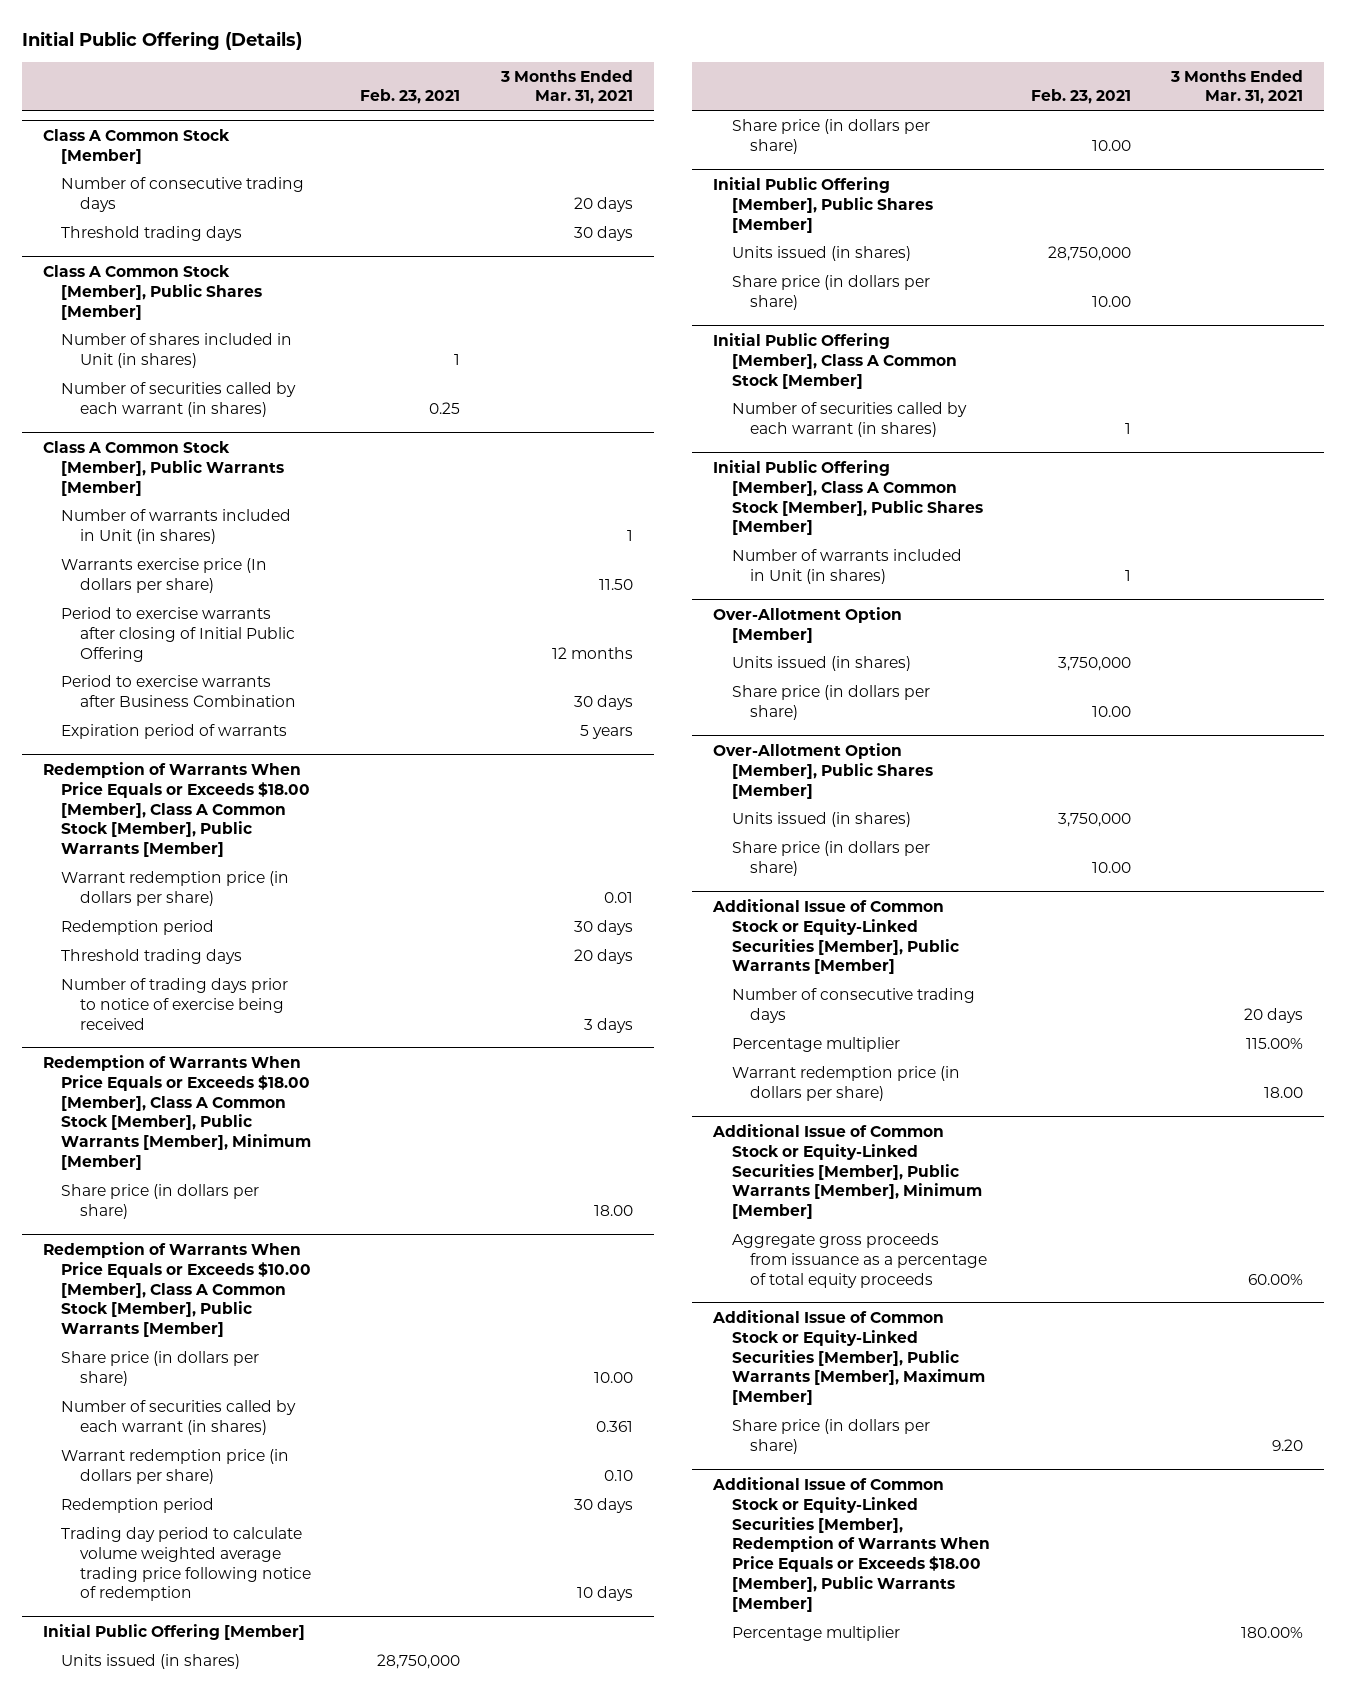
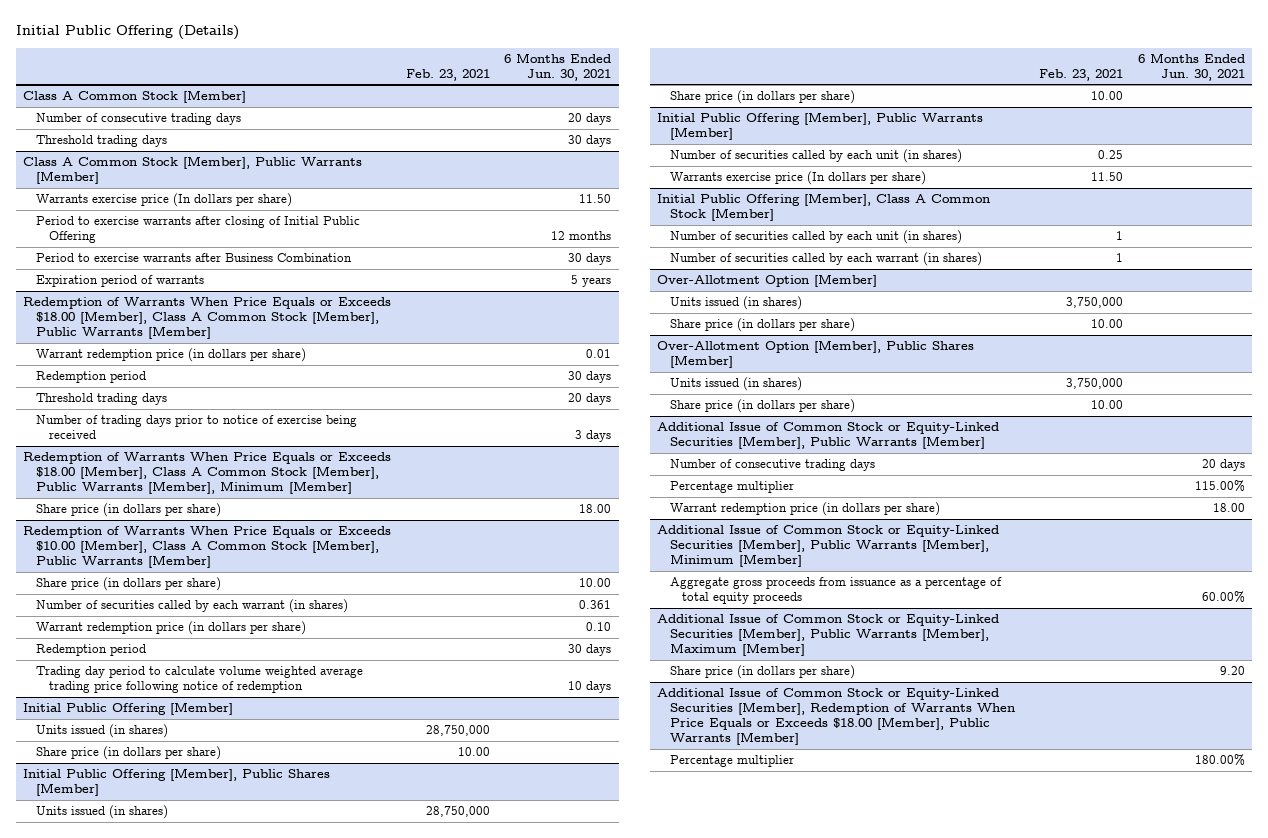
[500,69,634,105] 3 Months Ended Mar. 31, 2021 -> none
none -> [504,52,612,81] 6 Months Ended Jun. 30, 2021
[42,264,263,320] Class A Common Stock [Member], Public Shares [Member] -> none
[61,332,293,368] Number of shares included in Unit (in shares) -> none
[61,381,297,417] Number of securities called by each warrant (in shares) -> none
[61,508,292,544] Number of warrants included in Unit (in shares) -> none
none -> [656,112,983,141] Initial Public Offering [Member], Public Warrants [Member]
none -> [669,149,962,164] Number of securities called by each unit (in shares)
none -> [669,171,926,186] Warrants exercise price (In dollars per share)
none -> [669,230,962,245] Number of securities called by each unit (in shares)
[712,459,983,536] Initial Public Offering [Member], Class A Common Stock [Member], Public Shares [Member] -> none
[731,548,962,584] Number of warrants included in Unit (in shares) -> none

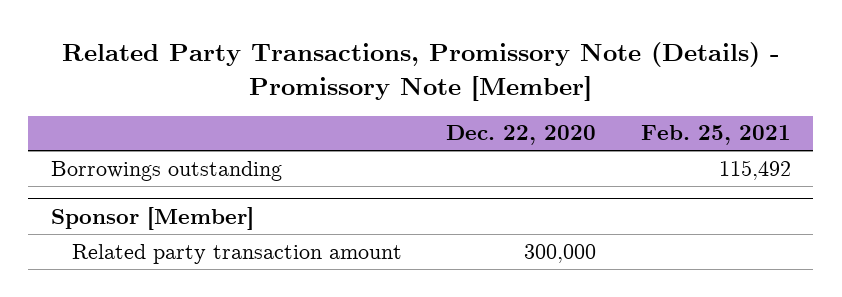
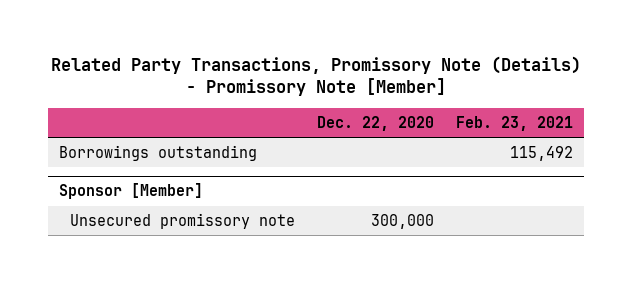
[641,125,792,146] Feb. 25, 2021 -> none
none -> [455,116,573,132] Feb. 23, 2021
[71,243,402,264] Related party transaction amount -> none
none -> [69,212,295,229] Unsecured promissory note

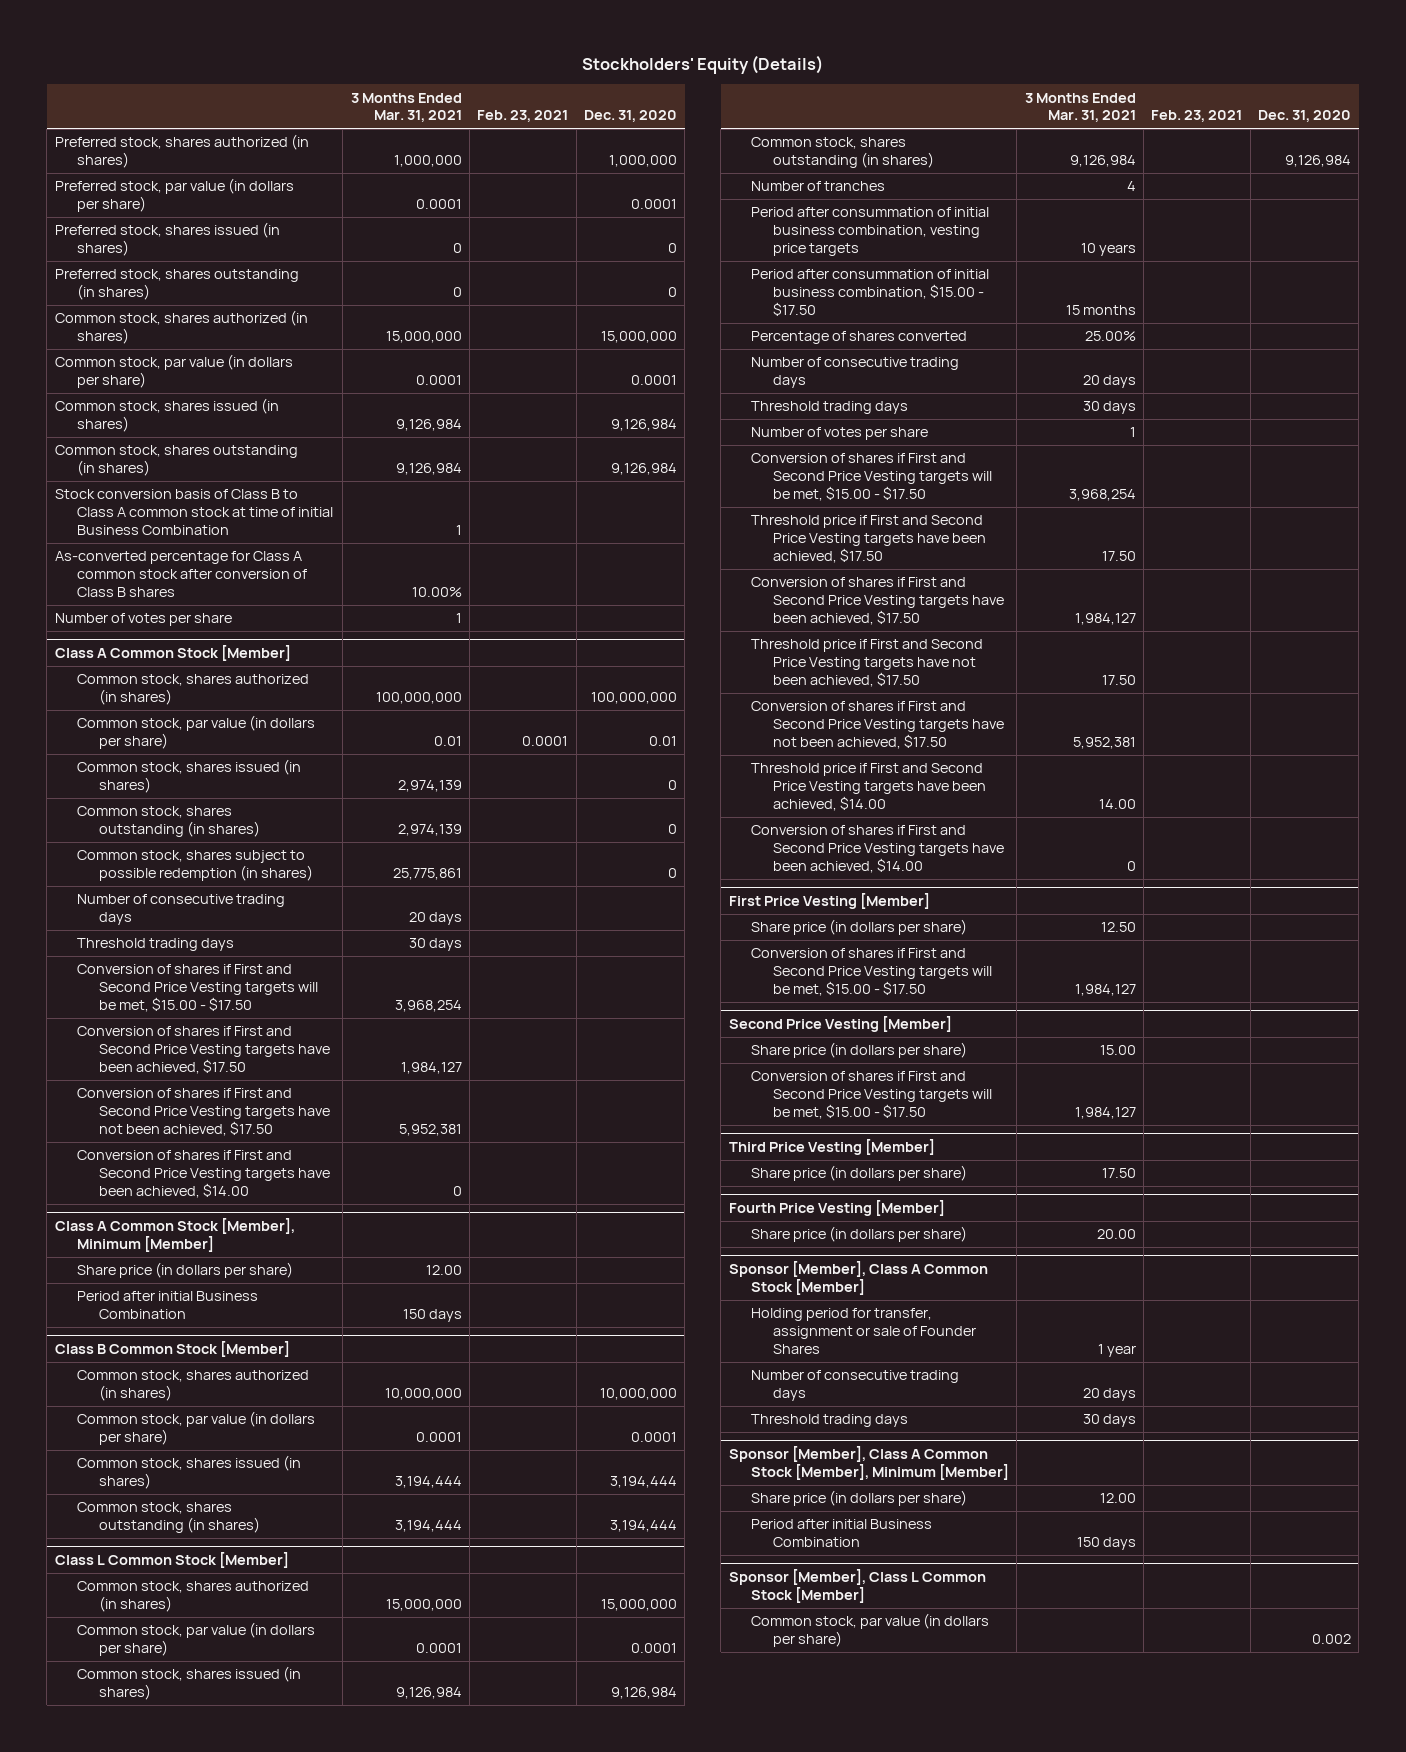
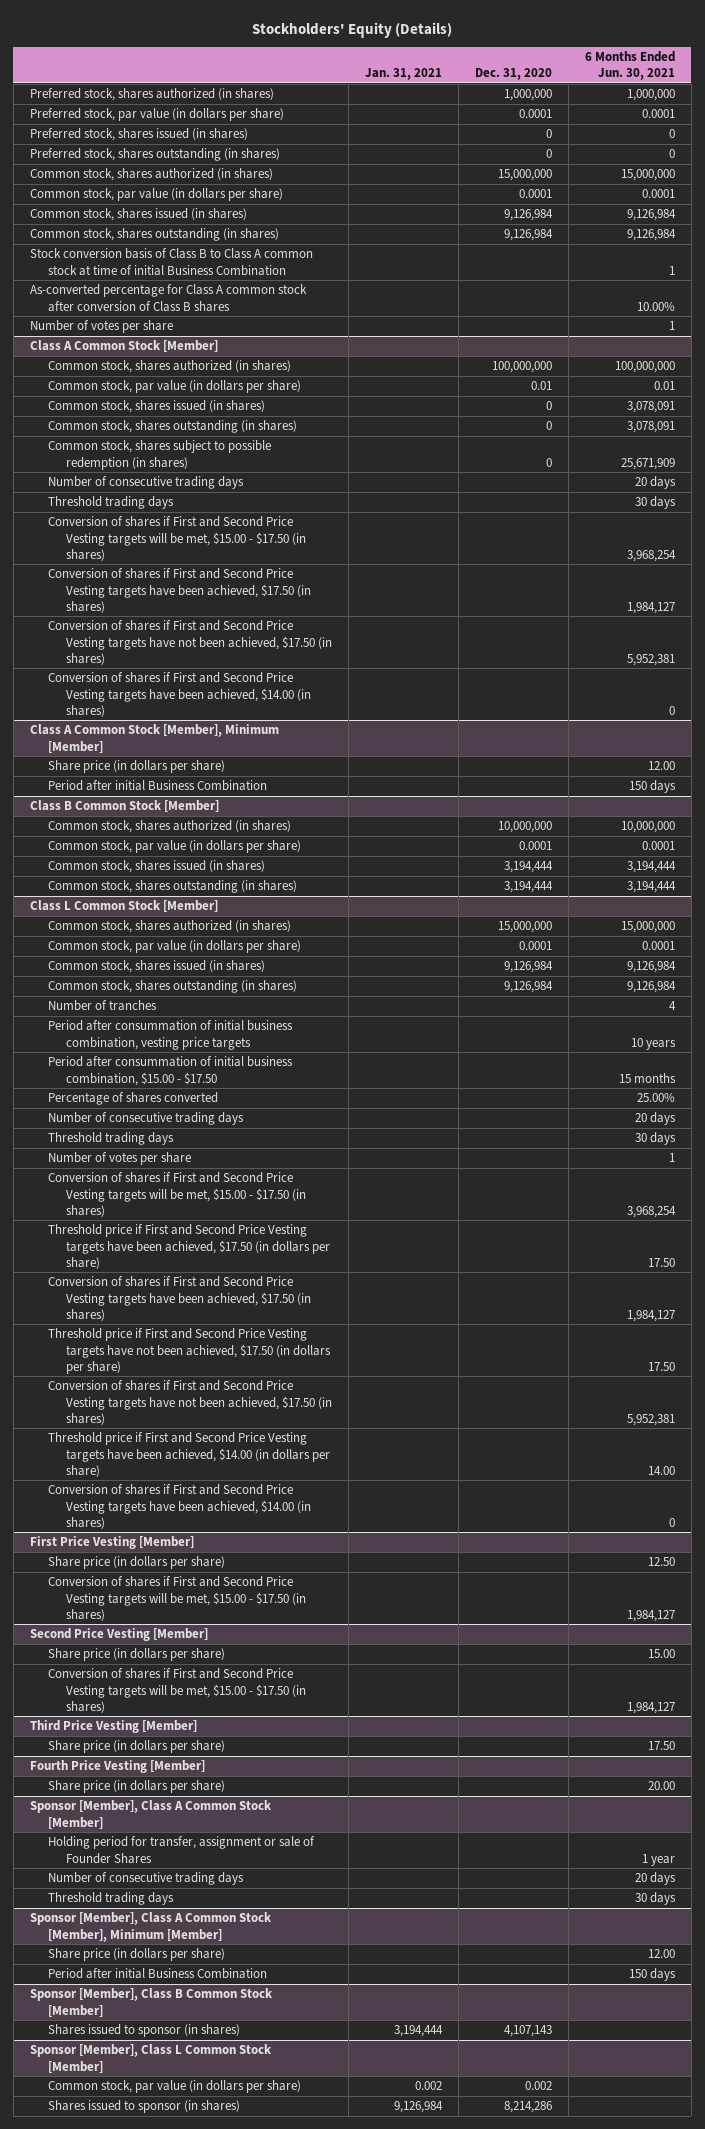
[350,92,462,123] 3 Months Ended Mar. 31, 2021 -> none
[477,110,569,123] Feb. 23, 2021 -> none
none -> [365,68,443,81] Jan. 31, 2021
none -> [584,50,675,81] 6 Months Ended Jun. 30, 2021
[77,964,319,1013] Conversion of shares if First and Second Price Vesting targets will be met, $15.00 - $17.50 -> [48,516,307,561] Conversion of shares if First and Second Price Vesting targets will be met, $15.00 - $17.50 (in shares)
[77,1026,331,1075] Conversion of shares if First and Second Price Vesting targets have been achieved, $17.50 -> [48,568,312,613] Conversion of shares if First and Second Price Vesting targets have been achieved, $17.50 (in shares)
[77,1088,331,1137] Conversion of shares if First and Second Price Vesting targets have not been achieved, $17.50 -> [48,620,333,665] Conversion of shares if First and Second Price Vesting targets have not been achieved, $17.50 (in shares)
[77,1150,331,1199] Conversion of shares if First and Second Price Vesting targets have been achieved, $14.00 -> [48,672,312,717] Conversion of shares if First and Second Price Vesting targets have been achieved, $14.00 (in shares)
[751,453,993,502] Conversion of shares if First and Second Price Vesting targets will be met, $15.00 - $17.50 -> [48,1172,307,1217] Conversion of shares if First and Second Price Vesting targets will be met, $15.00 - $17.50 (in shares)
[751,515,987,564] Threshold price if First and Second Price Vesting targets have been achieved, $17.50 -> [48,1224,331,1269] Threshold price if First and Second Price Vesting targets have been achieved, $17.50 (in dollars per share)
[751,577,1005,626] Conversion of shares if First and Second Price Vesting targets have been achieved, $17.50 -> [48,1276,312,1321] Conversion of shares if First and Second Price Vesting targets have been achieved, $17.50 (in shares)
[751,639,984,688] Threshold price if First and Second Price Vesting targets have not been achieved, $17.50 -> [48,1328,332,1374] Threshold price if First and Second Price Vesting targets have not been achieved, $17.50 (in dollars per share)
[751,701,1005,750] Conversion of shares if First and Second Price Vesting targets have not been achieved, $17.50 -> [48,1380,333,1425] Conversion of shares if First and Second Price Vesting targets have not been achieved, $17.50 (in shares)
[751,763,987,812] Threshold price if First and Second Price Vesting targets have been achieved, $14.00 -> [48,1432,331,1477] Threshold price if First and Second Price Vesting targets have been achieved, $14.00 (in dollars per share)
[751,825,1005,874] Conversion of shares if First and Second Price Vesting targets have been achieved, $14.00 -> [48,1484,312,1529] Conversion of shares if First and Second Price Vesting targets have been achieved, $14.00 (in shares)
[751,948,993,997] Conversion of shares if First and Second Price Vesting targets will be met, $15.00 - $17.50 -> [48,1576,307,1621] Conversion of shares if First and Second Price Vesting targets will be met, $15.00 - $17.50 (in shares)
[751,1071,993,1120] Conversion of shares if First and Second Price Vesting targets will be met, $15.00 - $17.50 -> [48,1668,307,1713] Conversion of shares if First and Second Price Vesting targets will be met, $15.00 - $17.50 (in shares)
none -> [29,1988,273,2017] Sponsor [Member], Class B Common Stock [Member]
none -> [48,2024,241,2038] Shares issued to sponsor (in shares)
none -> [48,2100,241,2114] Shares issued to sponsor (in shares)

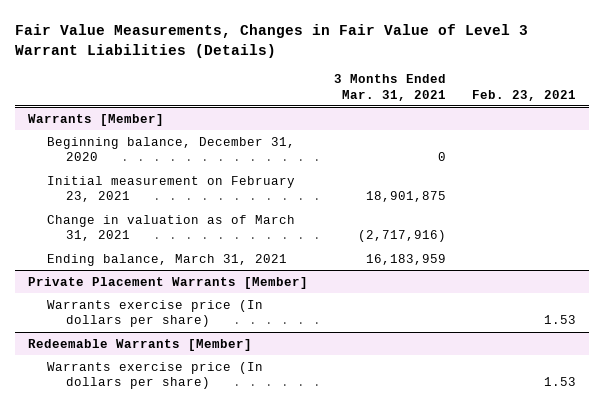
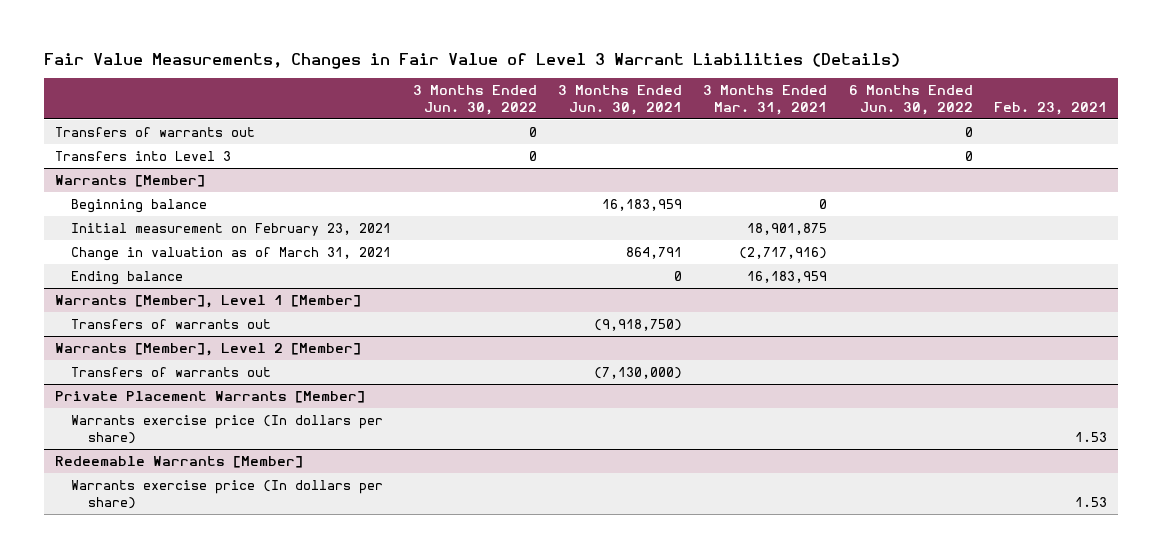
none -> [412,84,537,115] 3 Months Ended Jun. 30, 2022
none -> [558,84,683,115] 3 Months Ended Jun. 30, 2021
none -> [848,84,973,115] 6 Months Ended Jun. 30, 2022
none -> [54,127,255,138] Transfers of warrants out
none -> [54,151,231,162] Transfers into Level 3
[47,136,296,162] Beginning balance, December 31, 2020 -> [71,199,208,214] Beginning balance
[47,253,288,266] Ending balance, March 31, 2021 -> [71,271,184,286] Ending balance
none -> [54,295,361,309] Warrants [Member], Level 1 [Member]
none -> [71,319,272,330] Transfers of warrants out
none -> [54,343,361,357] Warrants [Member], Level 2 [Member]
none -> [71,367,272,378] Transfers of warrants out

